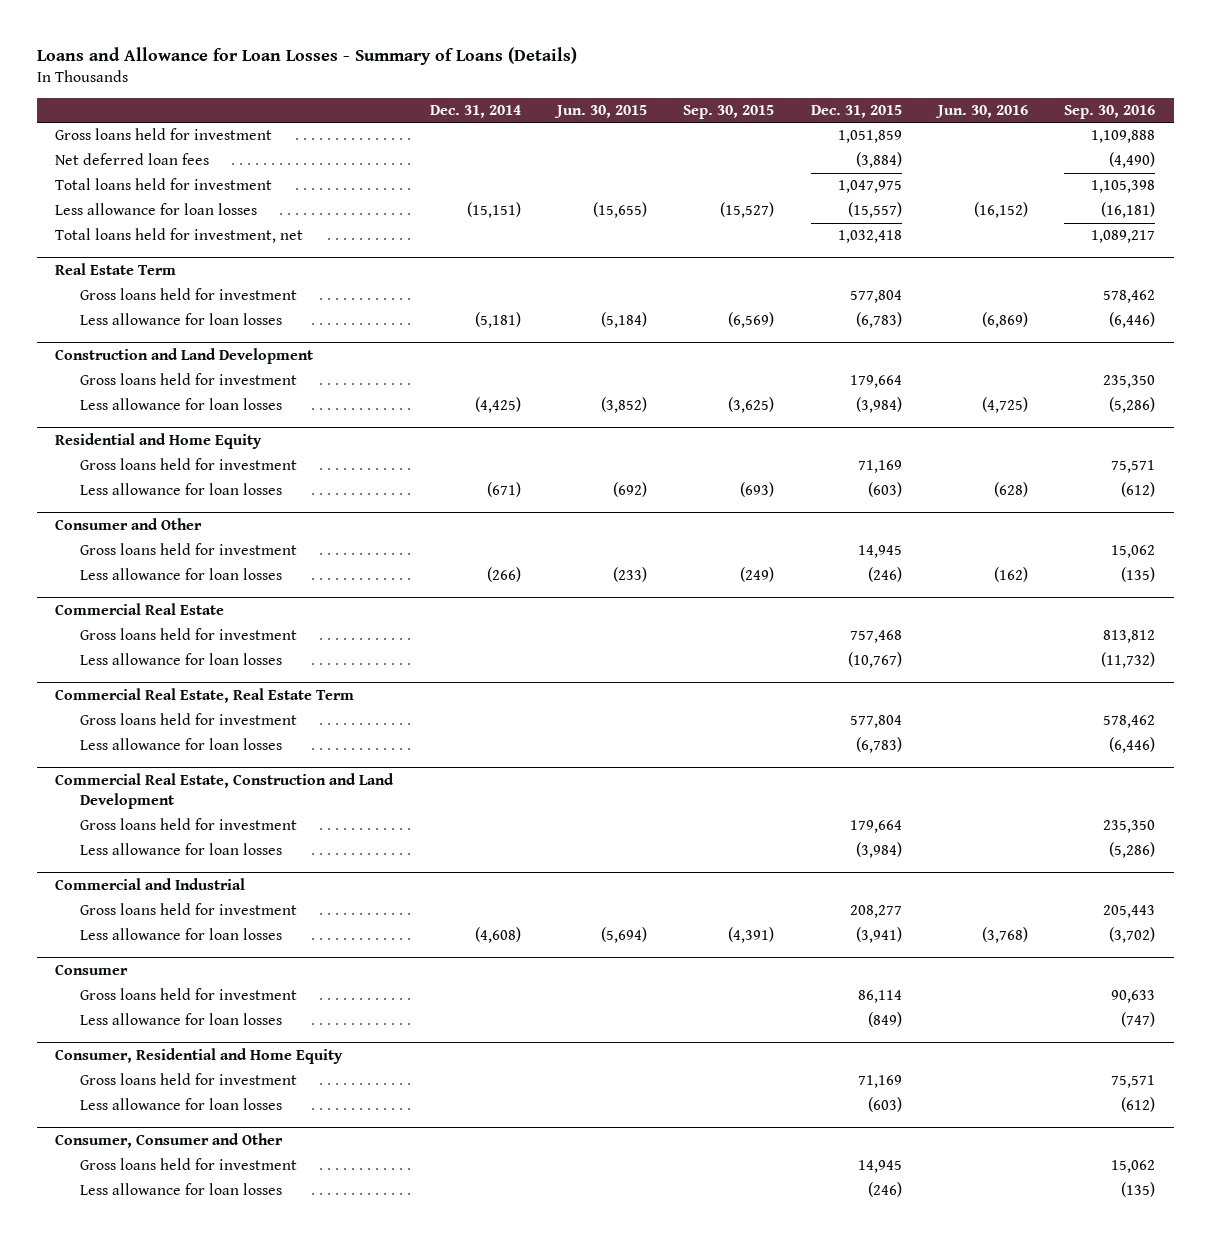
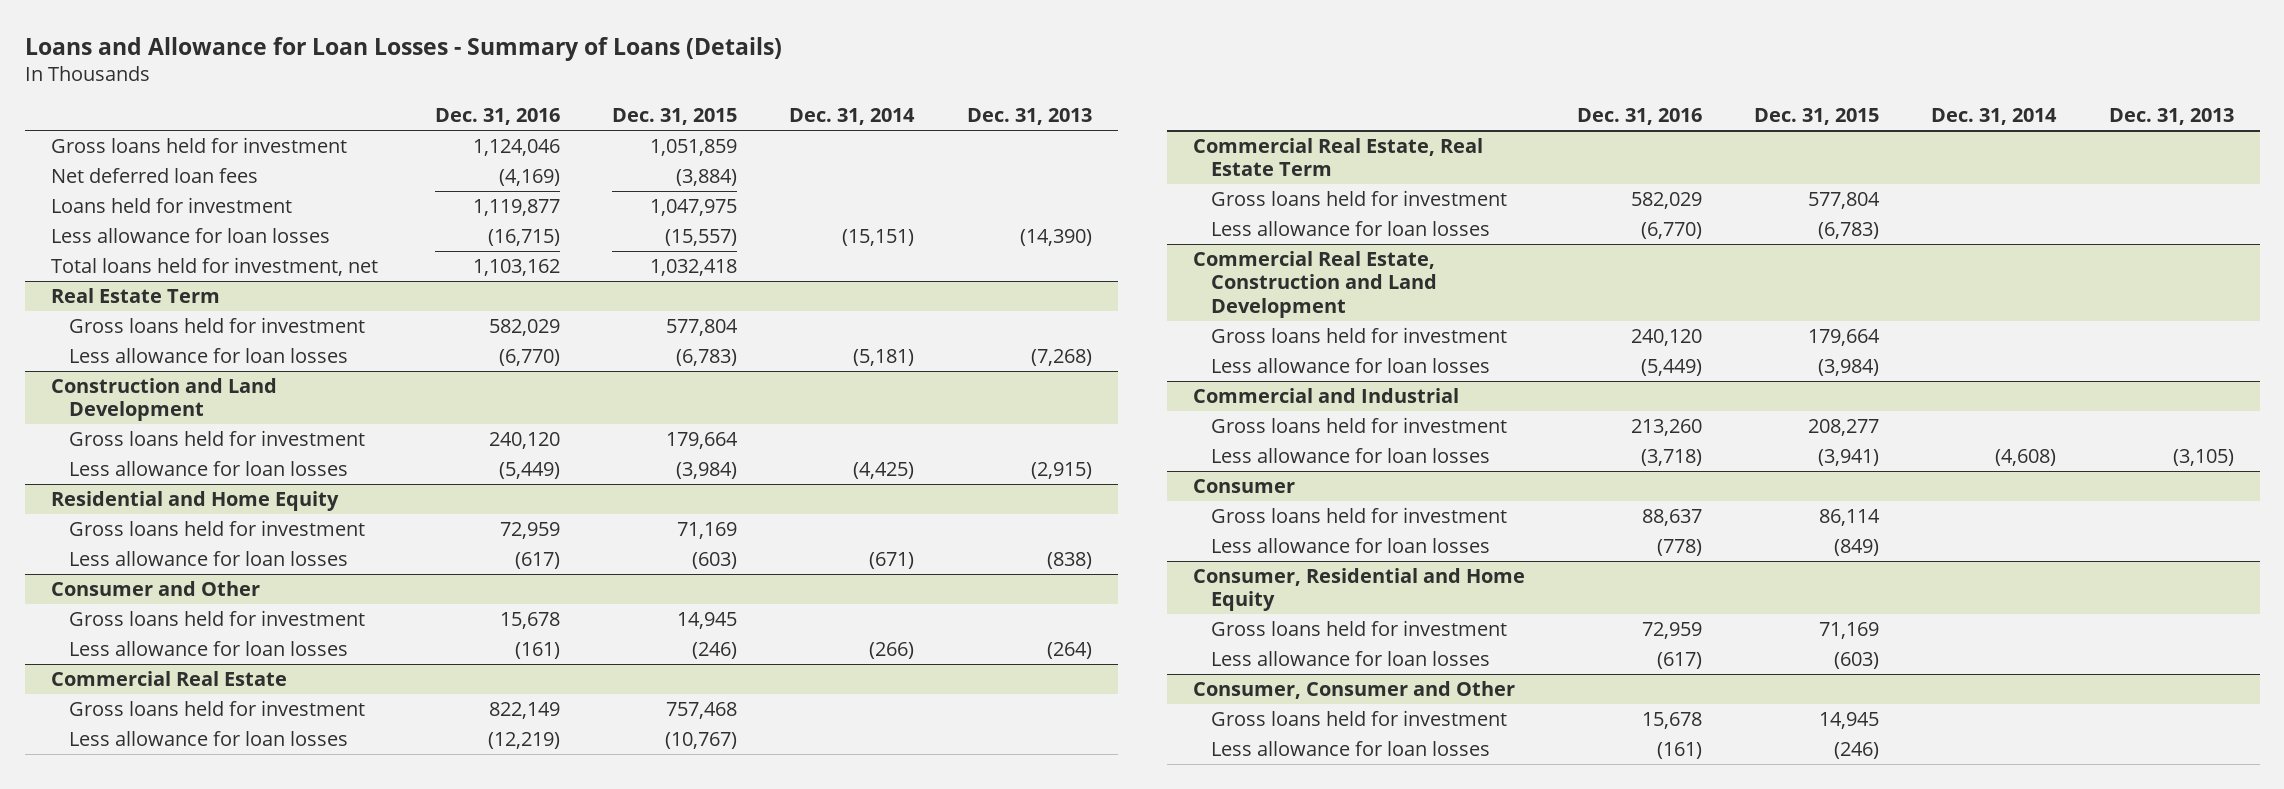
[553,104,647,118] Jun. 30, 2015 -> none
[683,104,775,119] Sep. 30, 2015 -> none
[935,104,1029,118] Jun. 30, 2016 -> none
[1064,104,1156,119] Sep. 30, 2016 -> none
none -> [434,108,560,126] Dec. 31, 2016
none -> [966,108,1092,126] Dec. 31, 2013
[55,178,273,191] Total loans held for investment -> [50,196,292,213] Loans held for investment

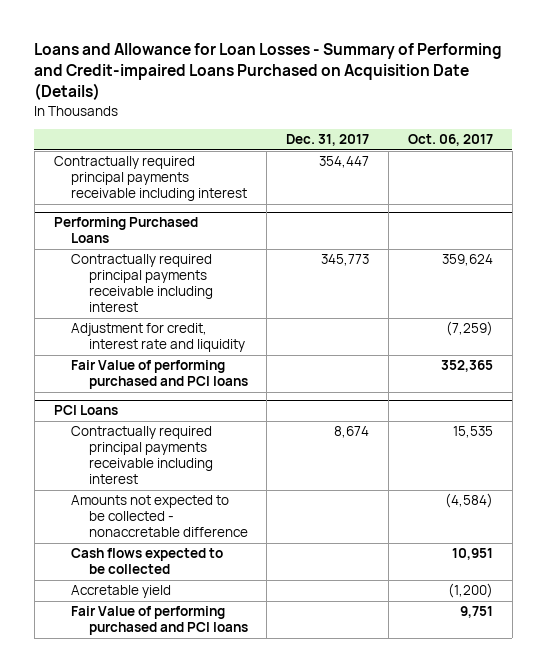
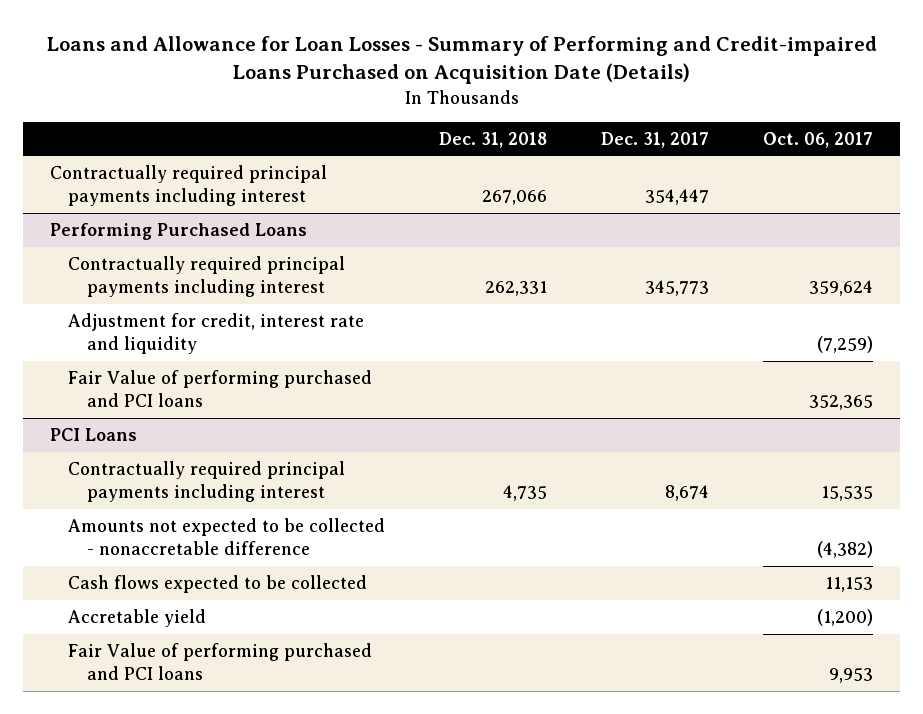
none -> [439,131,548,148] Dec. 31, 2018
[53,156,248,202] Contractually required principal payments receivable including interest -> [50,165,328,206] Contractually required principal payments including interest
[71,254,213,313] Contractually required principal payments receivable including interest -> [68,256,346,297] Contractually required principal payments including interest
[71,426,213,485] Contractually required principal payments receivable including interest -> [68,461,346,502] Contractually required principal payments including interest
[444,493,493,509] (4,584) -> [817,540,874,558] (4,382)
[451,548,493,561] 10,951 -> [825,577,874,593] 11,153
[459,606,493,619] 9,751 -> [829,667,874,683] 9,953

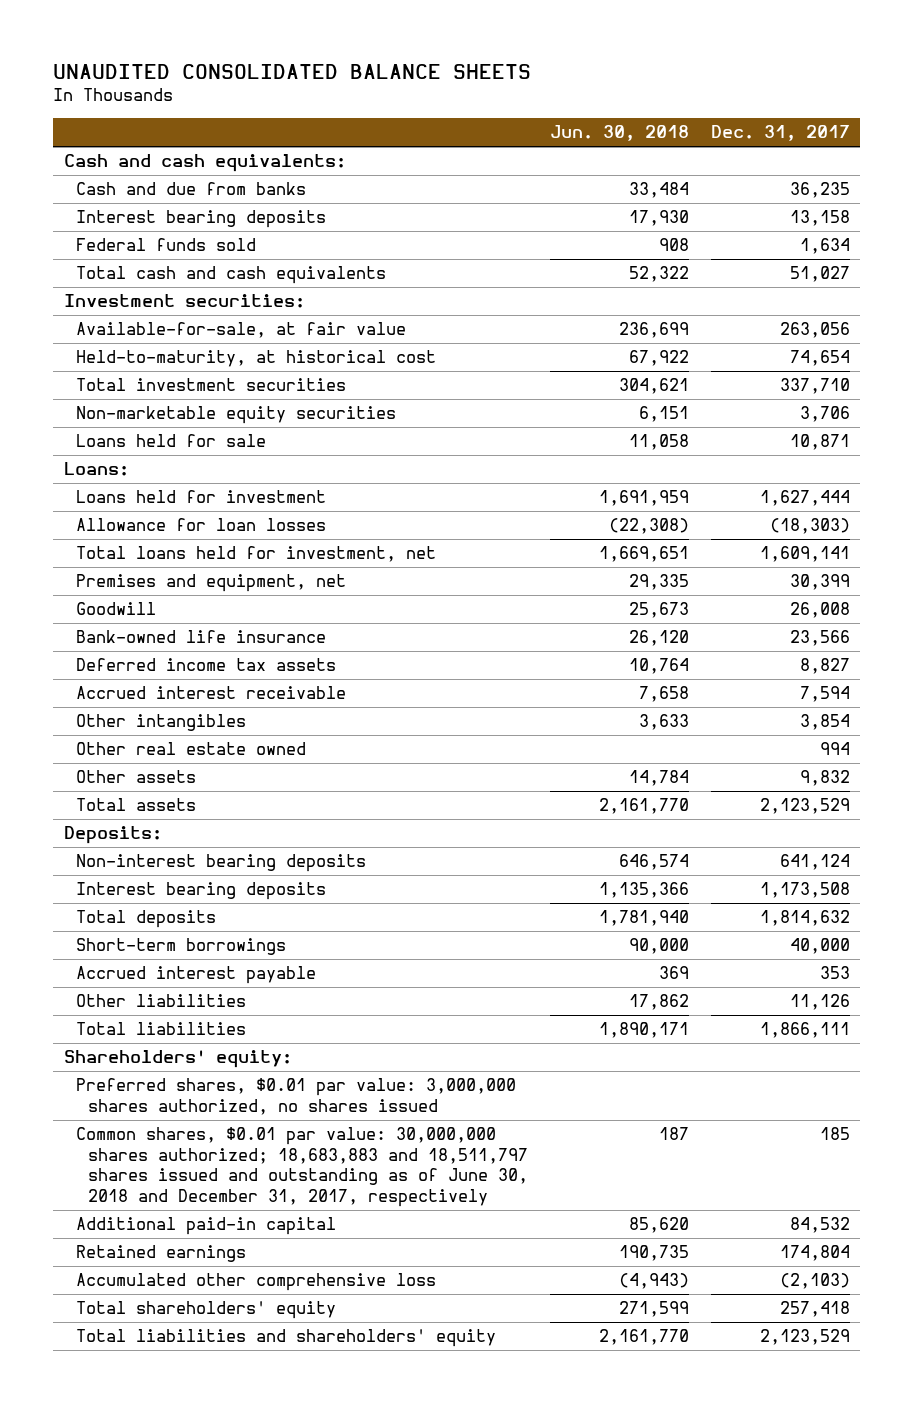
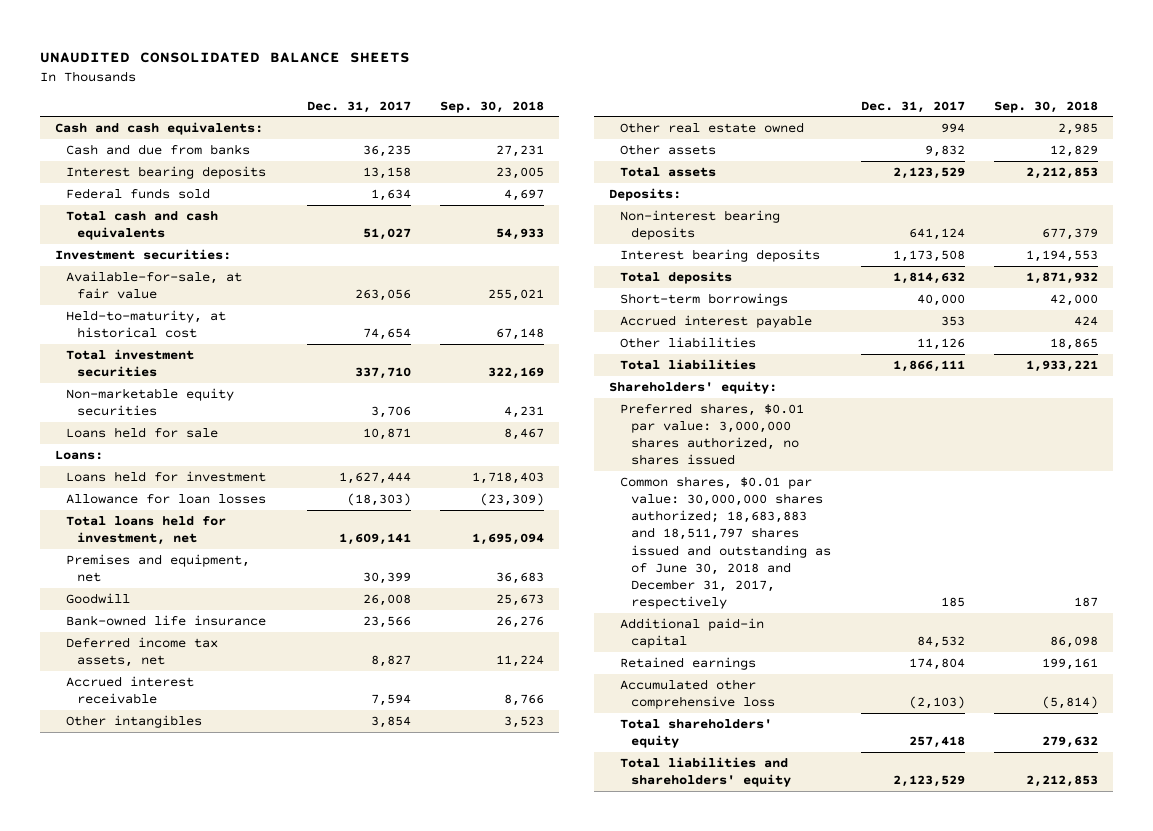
[549,125,689,142] Jun. 30, 2018 -> none
none -> [440,100,545,113] Sep. 30, 2018
[76,658,337,672] Deferred income tax assets -> [65,636,218,668] Deferred income tax assets, net

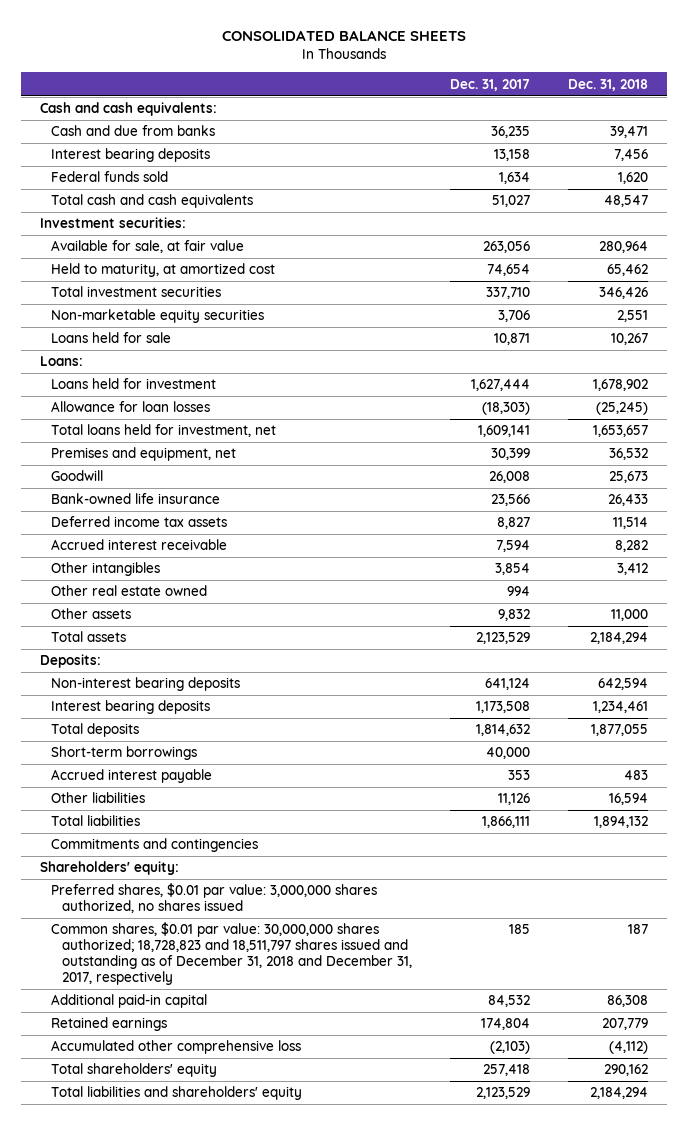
[40,51,411,63] UNAUDITED CONSOLIDATED BALANCE SHEETS -> [221,30,466,42] CONSOLIDATED BALANCE SHEETS
[440,100,545,113] Sep. 30, 2018 -> none
none -> [568,78,649,91] Dec. 31, 2018
[65,270,242,300] Available-for-sale, at fair value -> [50,240,244,254] Available for sale, at fair value
[65,309,226,339] Held-to-maturity, at historical cost -> [50,263,275,278] Held to maturity, at amortized cost
[65,636,218,668] Deferred income tax assets, net -> [50,516,227,528] Deferred income tax assets
none -> [50,838,258,853] Commitments and contingencies
[619,475,832,610] Common shares, $0.01 par value: 30,000,000 shares authorized; 18,683,883 and 18,511,797 shares issued and outstanding as of June 30, 2018 and December 31, 2017, respectively -> [50,922,413,986] Common shares, $0.01 par value: 30,000,000 shares authorized; 18,728,823 and 18,511,797 shares issued and outstanding as of December 31, 2018 and December 31, 2017, respectively

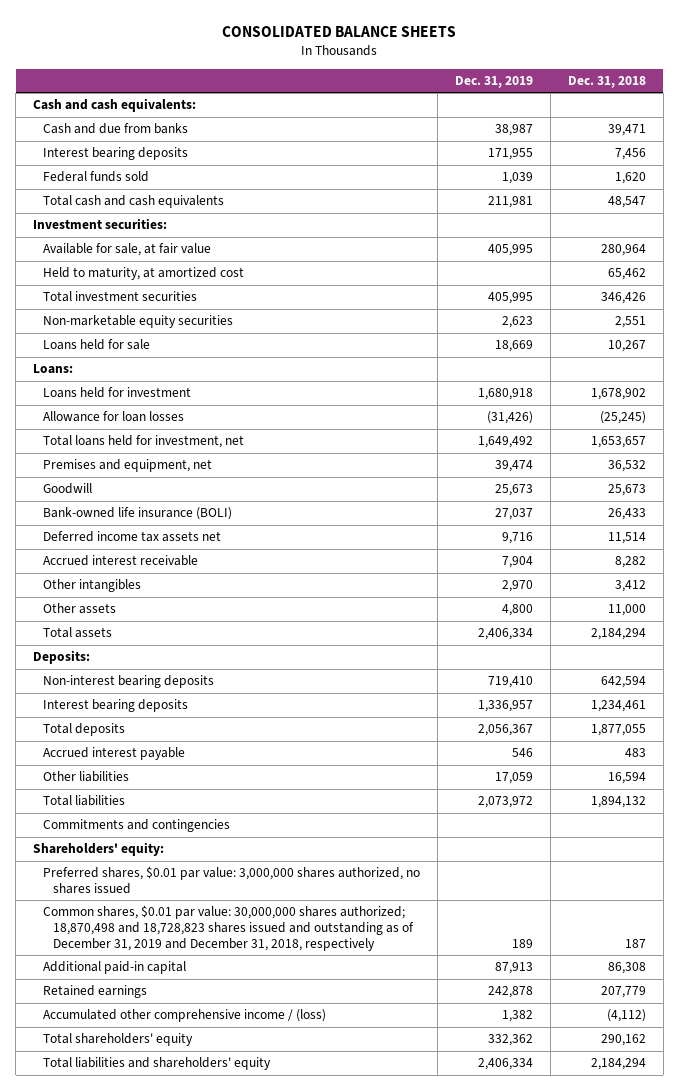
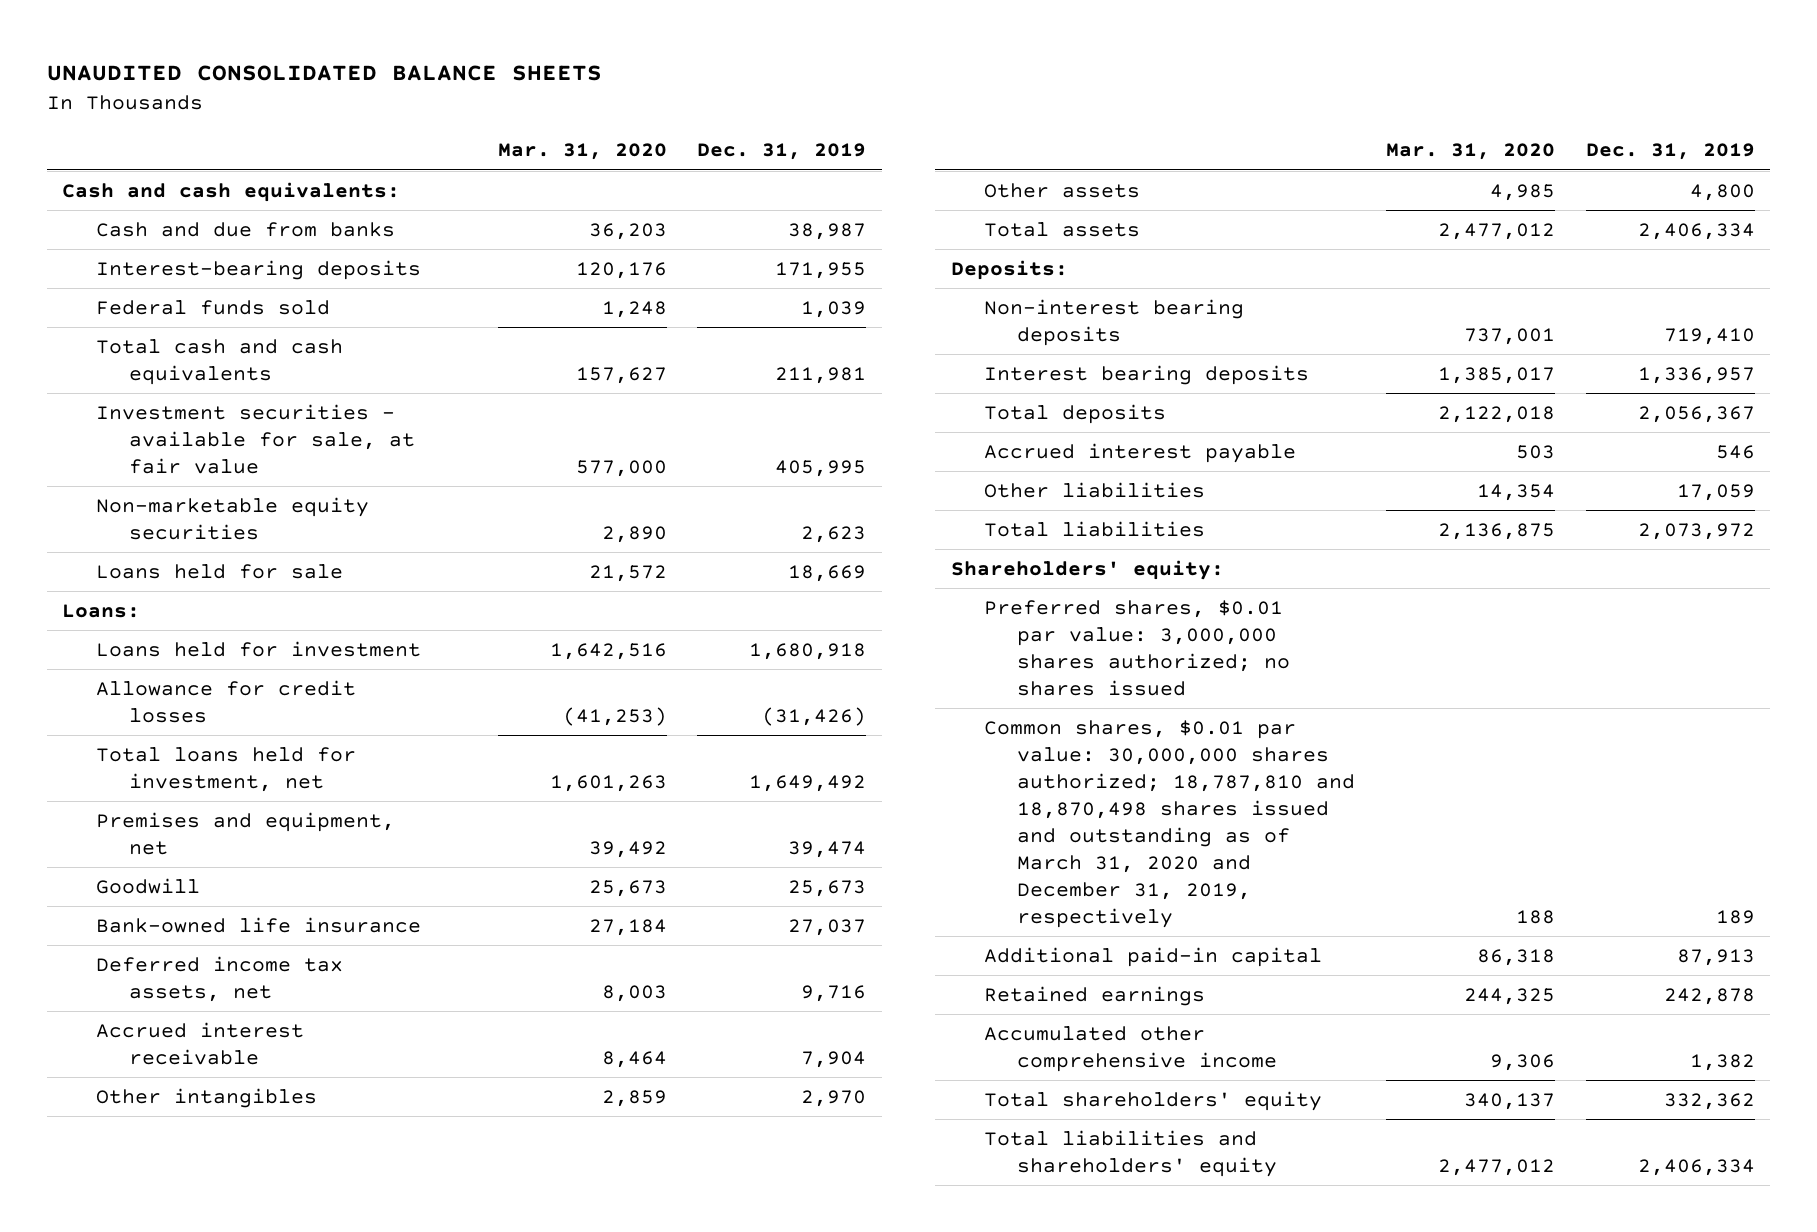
[222,25,457,37] CONSOLIDATED BALANCE SHEETS -> [46,65,602,82] UNAUDITED CONSOLIDATED BALANCE SHEETS
[567,76,646,89] Dec. 31, 2018 -> none
none -> [497,143,667,161] Mar. 31, 2020
[43,147,189,161] Interest bearing deposits -> [95,259,421,280] Interest-bearing deposits
[33,218,168,230] Investment securities: -> none
[43,267,245,281] Held to maturity, at amortized cost -> none
[43,291,198,303] Total investment securities -> none
[43,243,212,257] Available for sale, at fair value -> [95,403,415,474] Investment securities - available for sale, at fair value
[43,411,185,423] Allowance for loan losses -> [95,679,356,723] Allowance for credit losses
[43,507,233,521] Bank-owned life insurance (BOLI) -> [95,916,421,933] Bank-owned life insurance
[43,531,222,543] Deferred income tax assets net -> [95,955,343,1002] Deferred income tax assets, net
[43,819,231,833] Commitments and contingencies -> none
[43,866,421,895] Preferred shares, $0.01 par value: 3,000,000 shares authorized, no shares issued -> [984,599,1291,697] Preferred shares, $0.01 par value: 3,000,000 shares authorized; no shares issued
[43,905,415,951] Common shares, $0.01 par value: 30,000,000 shares authorized; 18,870,498 and 18,728,823 shares issued and outstanding as of December 31, 2019 and December 31, 2018, respectively -> [984,719,1356,929] Common shares, $0.01 par value: 30,000,000 shares authorized; 18,787,810 and 18,870,498 shares issued and outstanding as of March 31, 2020 and December 31, 2019, respectively
[43,1009,327,1023] Accumulated other comprehensive income / (loss) -> [984,1025,1278,1072] Accumulated other comprehensive income

